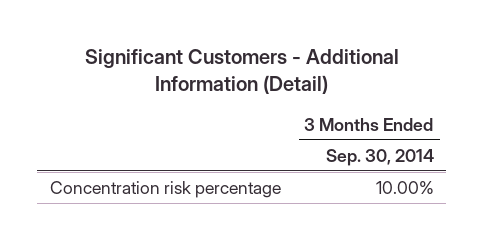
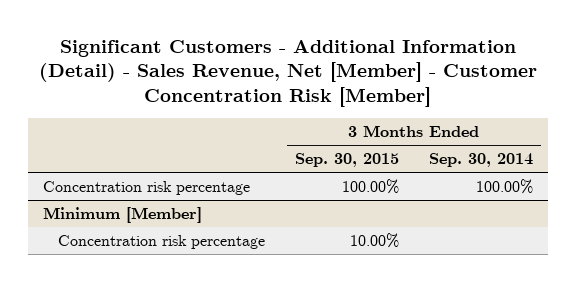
[84,49,399,95] Significant Customers - Additional Information (Detail) -> [39,39,538,108] Significant Customers - Additional Information (Detail) - Sales Revenue, Net [Member] - Customer Concentration Risk [Member]
none -> [294,153,399,168] Sep. 30, 2015
[375,180,434,194] 10.00% -> [476,179,534,195] 100.00%
none -> [43,207,203,224] Minimum [Member]
none -> [57,235,265,250] Concentration risk percentage

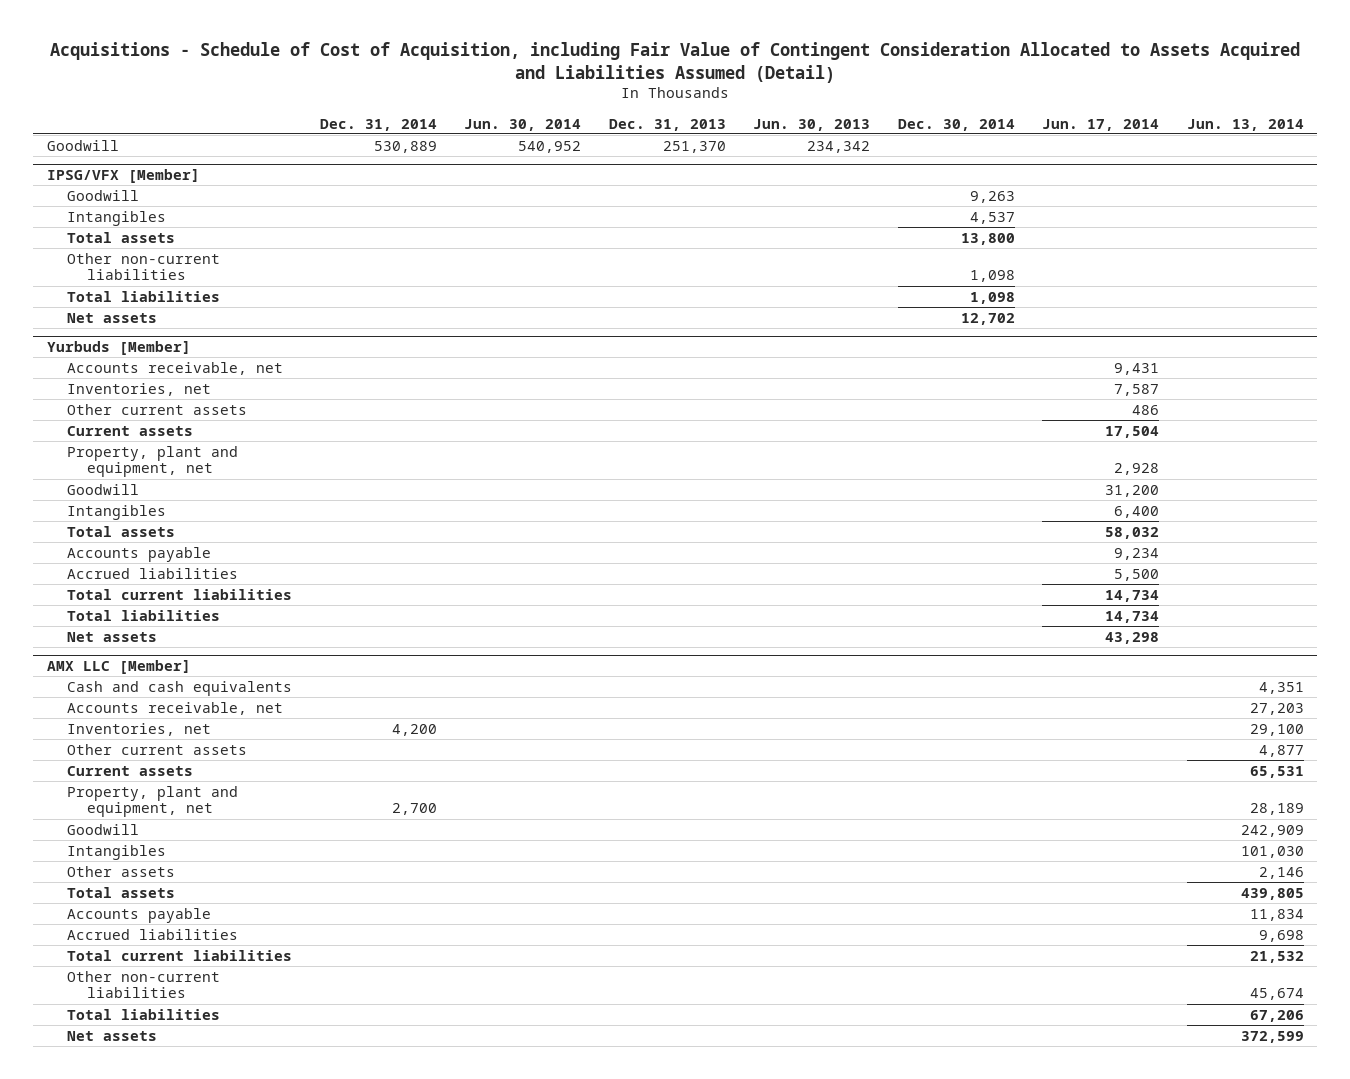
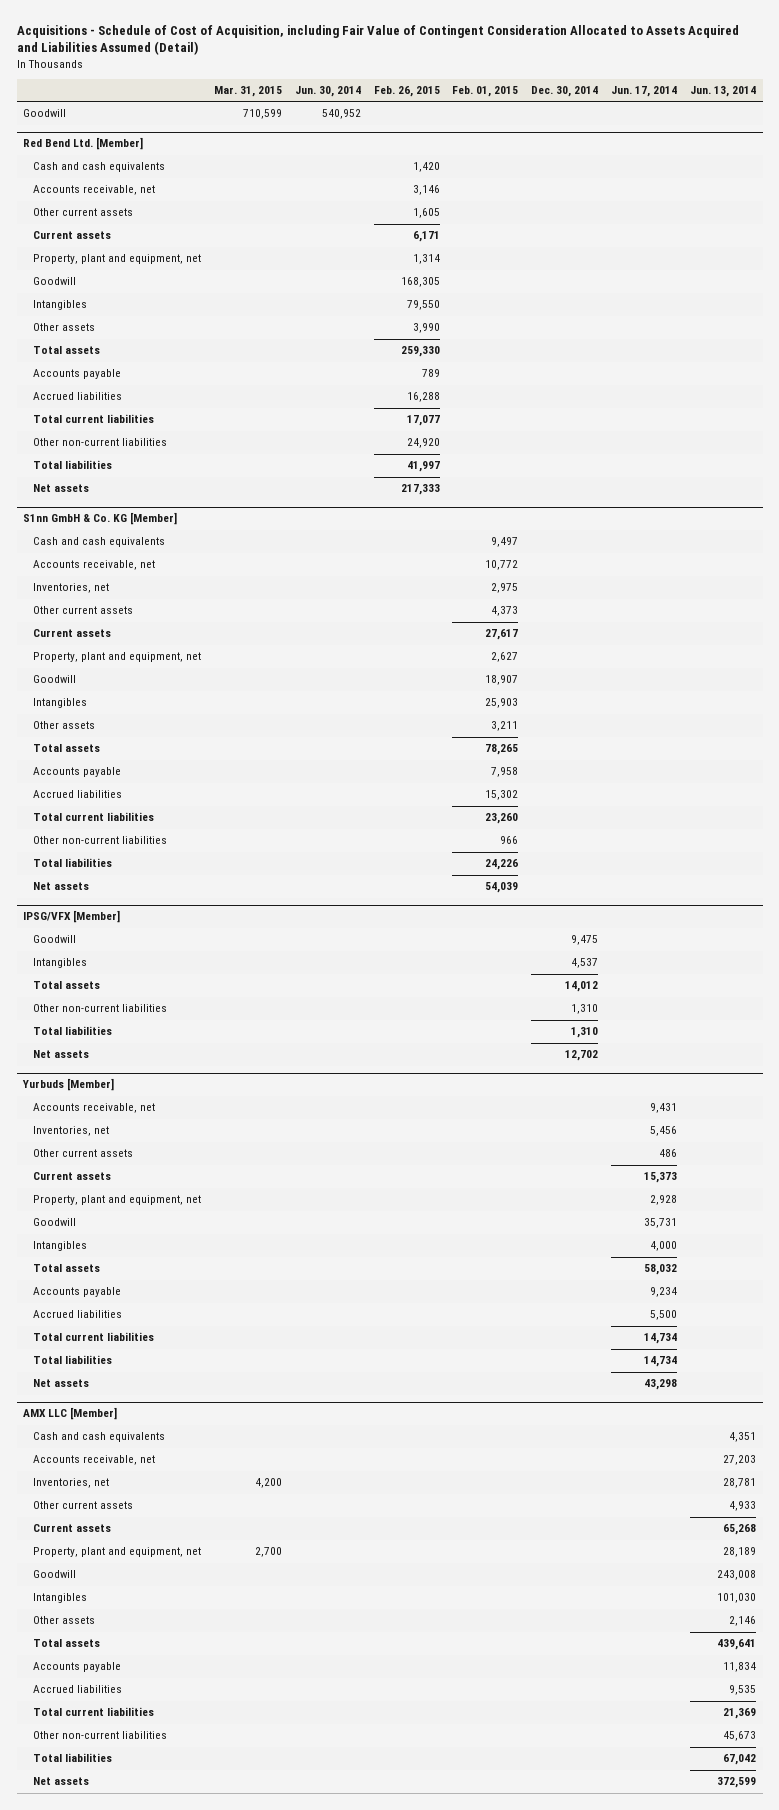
[319,118,437,131] Dec. 31, 2014 -> none
[608,118,726,131] Dec. 31, 2013 -> none
[753,118,871,131] Jun. 30, 2013 -> none
none -> [213,86,282,98] Mar. 31, 2015
none -> [373,86,440,98] Feb. 26, 2015
none -> [452,86,519,98] Feb. 01, 2015
none -> [23,137,144,151] Red Bend Ltd. [Member]
none -> [32,162,165,173] Cash and cash equivalents
none -> [32,185,155,196] Accounts receivable, net
none -> [32,208,133,217] Other current assets
none -> [32,231,111,240] Current assets
none -> [32,254,201,265] Property, plant and equipment, net
none -> [32,277,76,286] Goodwill
none -> [32,300,87,311] Intangibles
none -> [32,323,95,332] Other assets
none -> [32,346,100,355] Total assets
none -> [32,369,121,380] Accounts payable
none -> [32,392,122,401] Accrued liabilities
none -> [32,414,154,424] Total current liabilities
none -> [32,438,167,447] Other non-current liabilities
none -> [32,460,112,470] Total liabilities
none -> [32,484,89,493] Net assets
none -> [23,512,178,526] S1nn GmbH & Co. KG [Member]
none -> [32,537,165,548] Cash and cash equivalents
none -> [32,560,155,571] Accounts receivable, net
none -> [32,583,109,594] Inventories, net
none -> [32,606,133,615] Other current assets
none -> [32,629,111,638] Current assets
none -> [32,652,201,663] Property, plant and equipment, net
none -> [32,675,76,684] Goodwill
none -> [32,698,87,709] Intangibles
none -> [32,721,95,730] Other assets
none -> [32,744,100,753] Total assets
none -> [32,767,121,778] Accounts payable
none -> [32,790,122,799] Accrued liabilities
none -> [32,812,154,822] Total current liabilities
none -> [32,836,167,845] Other non-current liabilities
none -> [32,858,112,868] Total liabilities
none -> [32,882,89,891] Net assets
[969,190,1015,203] 9,263 -> [571,935,599,946] 9,475
[960,232,1015,245] 13,800 -> [565,981,599,993] 14,012
[969,270,1015,283] 1,098 -> [571,1004,599,1015] 1,310
[969,291,1015,304] 1,098 -> [571,1027,599,1039] 1,310
[1114,383,1160,396] 7,587 -> [650,1126,678,1137] 5,456
[1105,425,1160,438] 17,504 -> [644,1172,678,1184] 15,373
[1105,484,1160,497] 31,200 -> [644,1218,678,1229] 35,731
[1114,505,1160,518] 6,400 -> [650,1241,678,1252] 4,000
[1249,723,1304,736] 29,100 -> [723,1478,757,1489] 28,781
[1258,744,1304,757] 4,877 -> [729,1501,757,1512] 4,933
[1249,765,1304,778] 65,531 -> [723,1524,757,1536] 65,268
[1240,824,1304,837] 242,909 -> [717,1570,757,1581] 243,008
[1240,887,1304,900] 439,805 -> [717,1639,757,1651] 439,641
[1258,929,1304,942] 9,698 -> [729,1685,757,1696] 9,535
[1249,950,1304,963] 21,532 -> [723,1708,757,1720] 21,369
[1249,988,1304,1001] 45,674 -> [723,1731,757,1742] 45,673
[1249,1009,1304,1022] 67,206 -> [723,1754,757,1766] 67,042

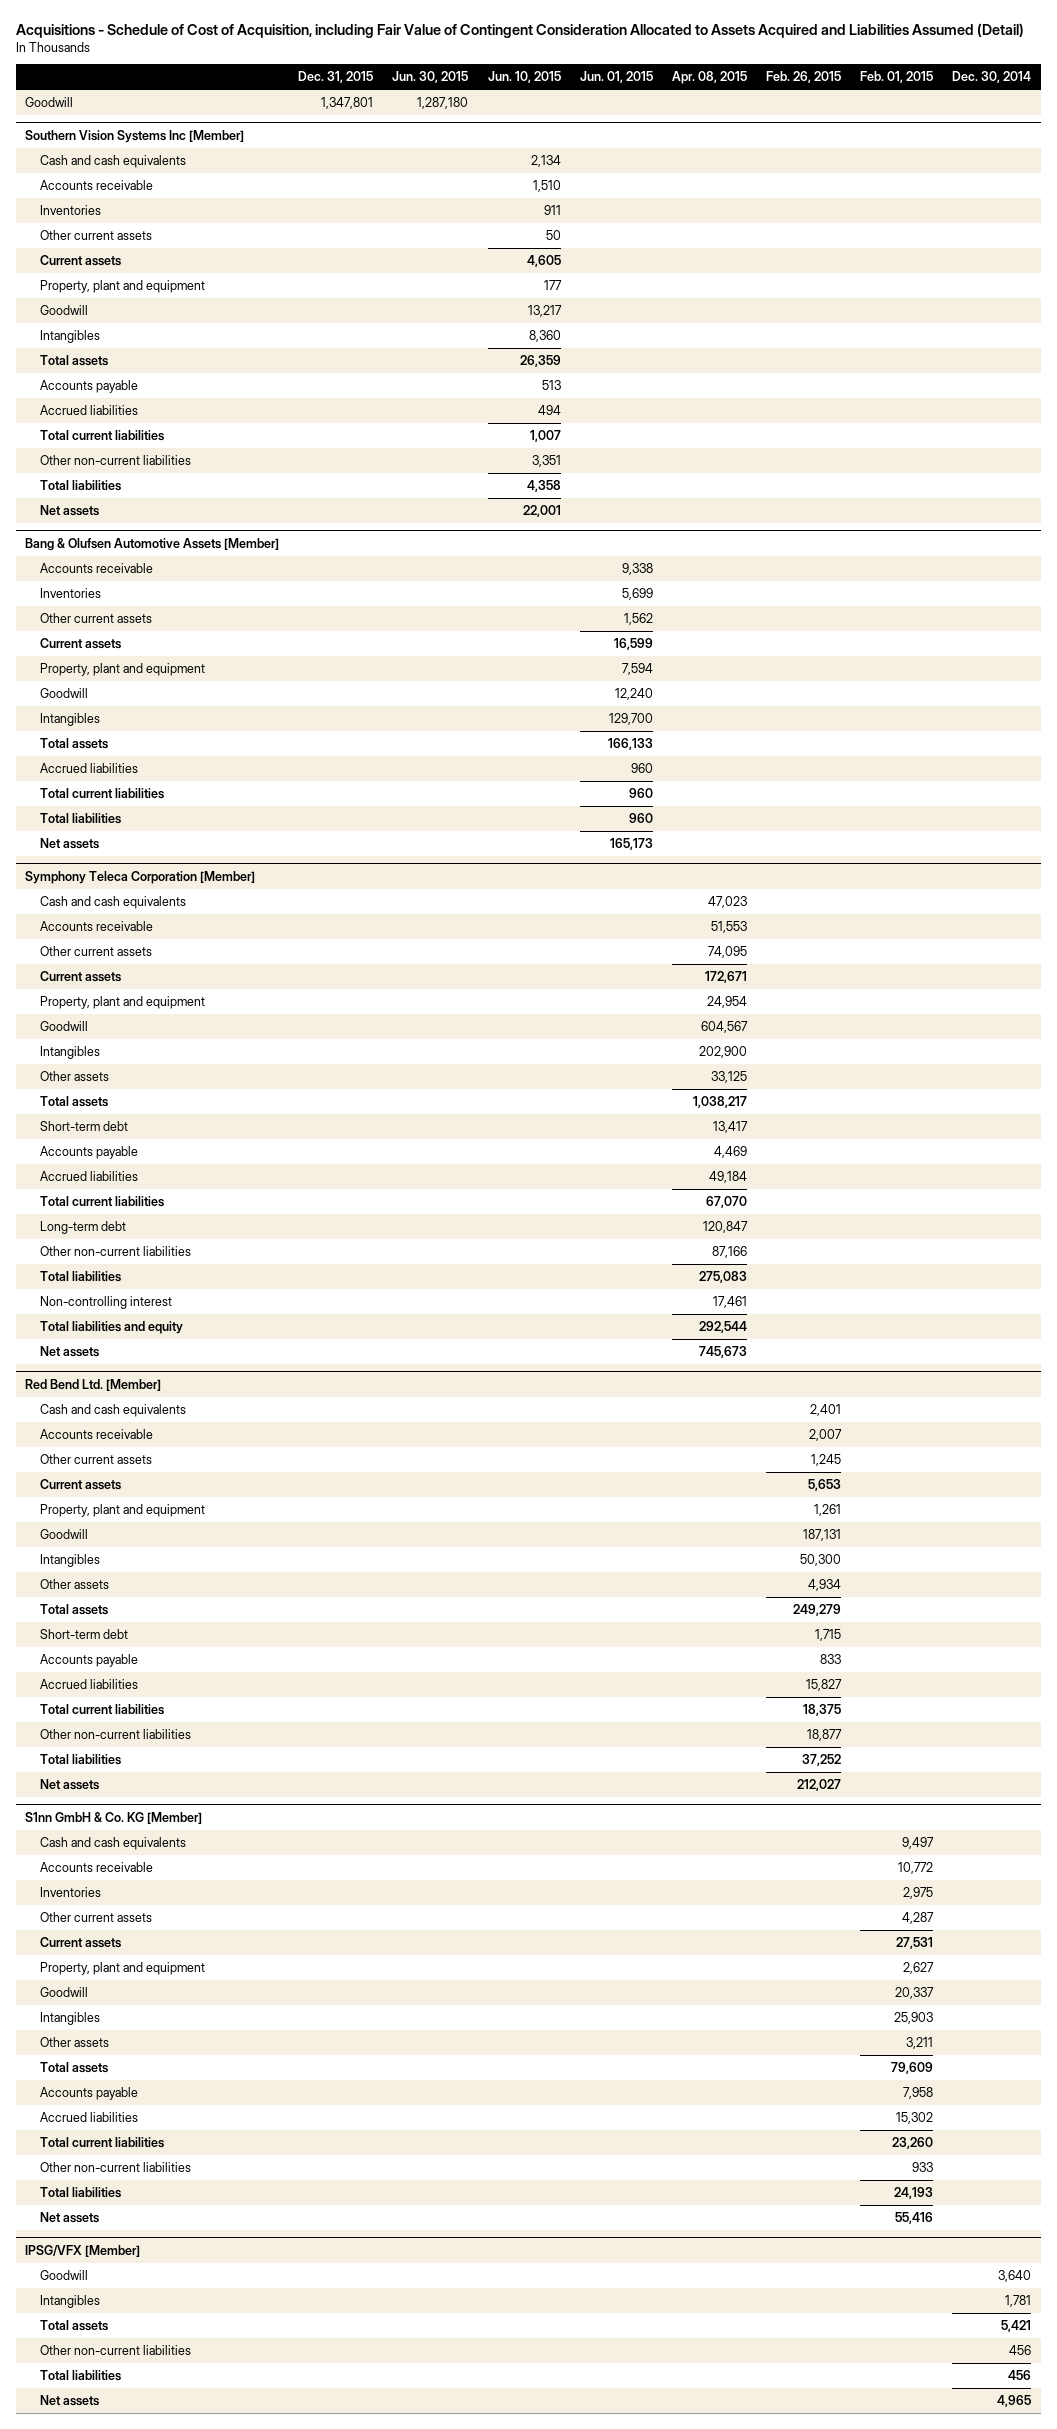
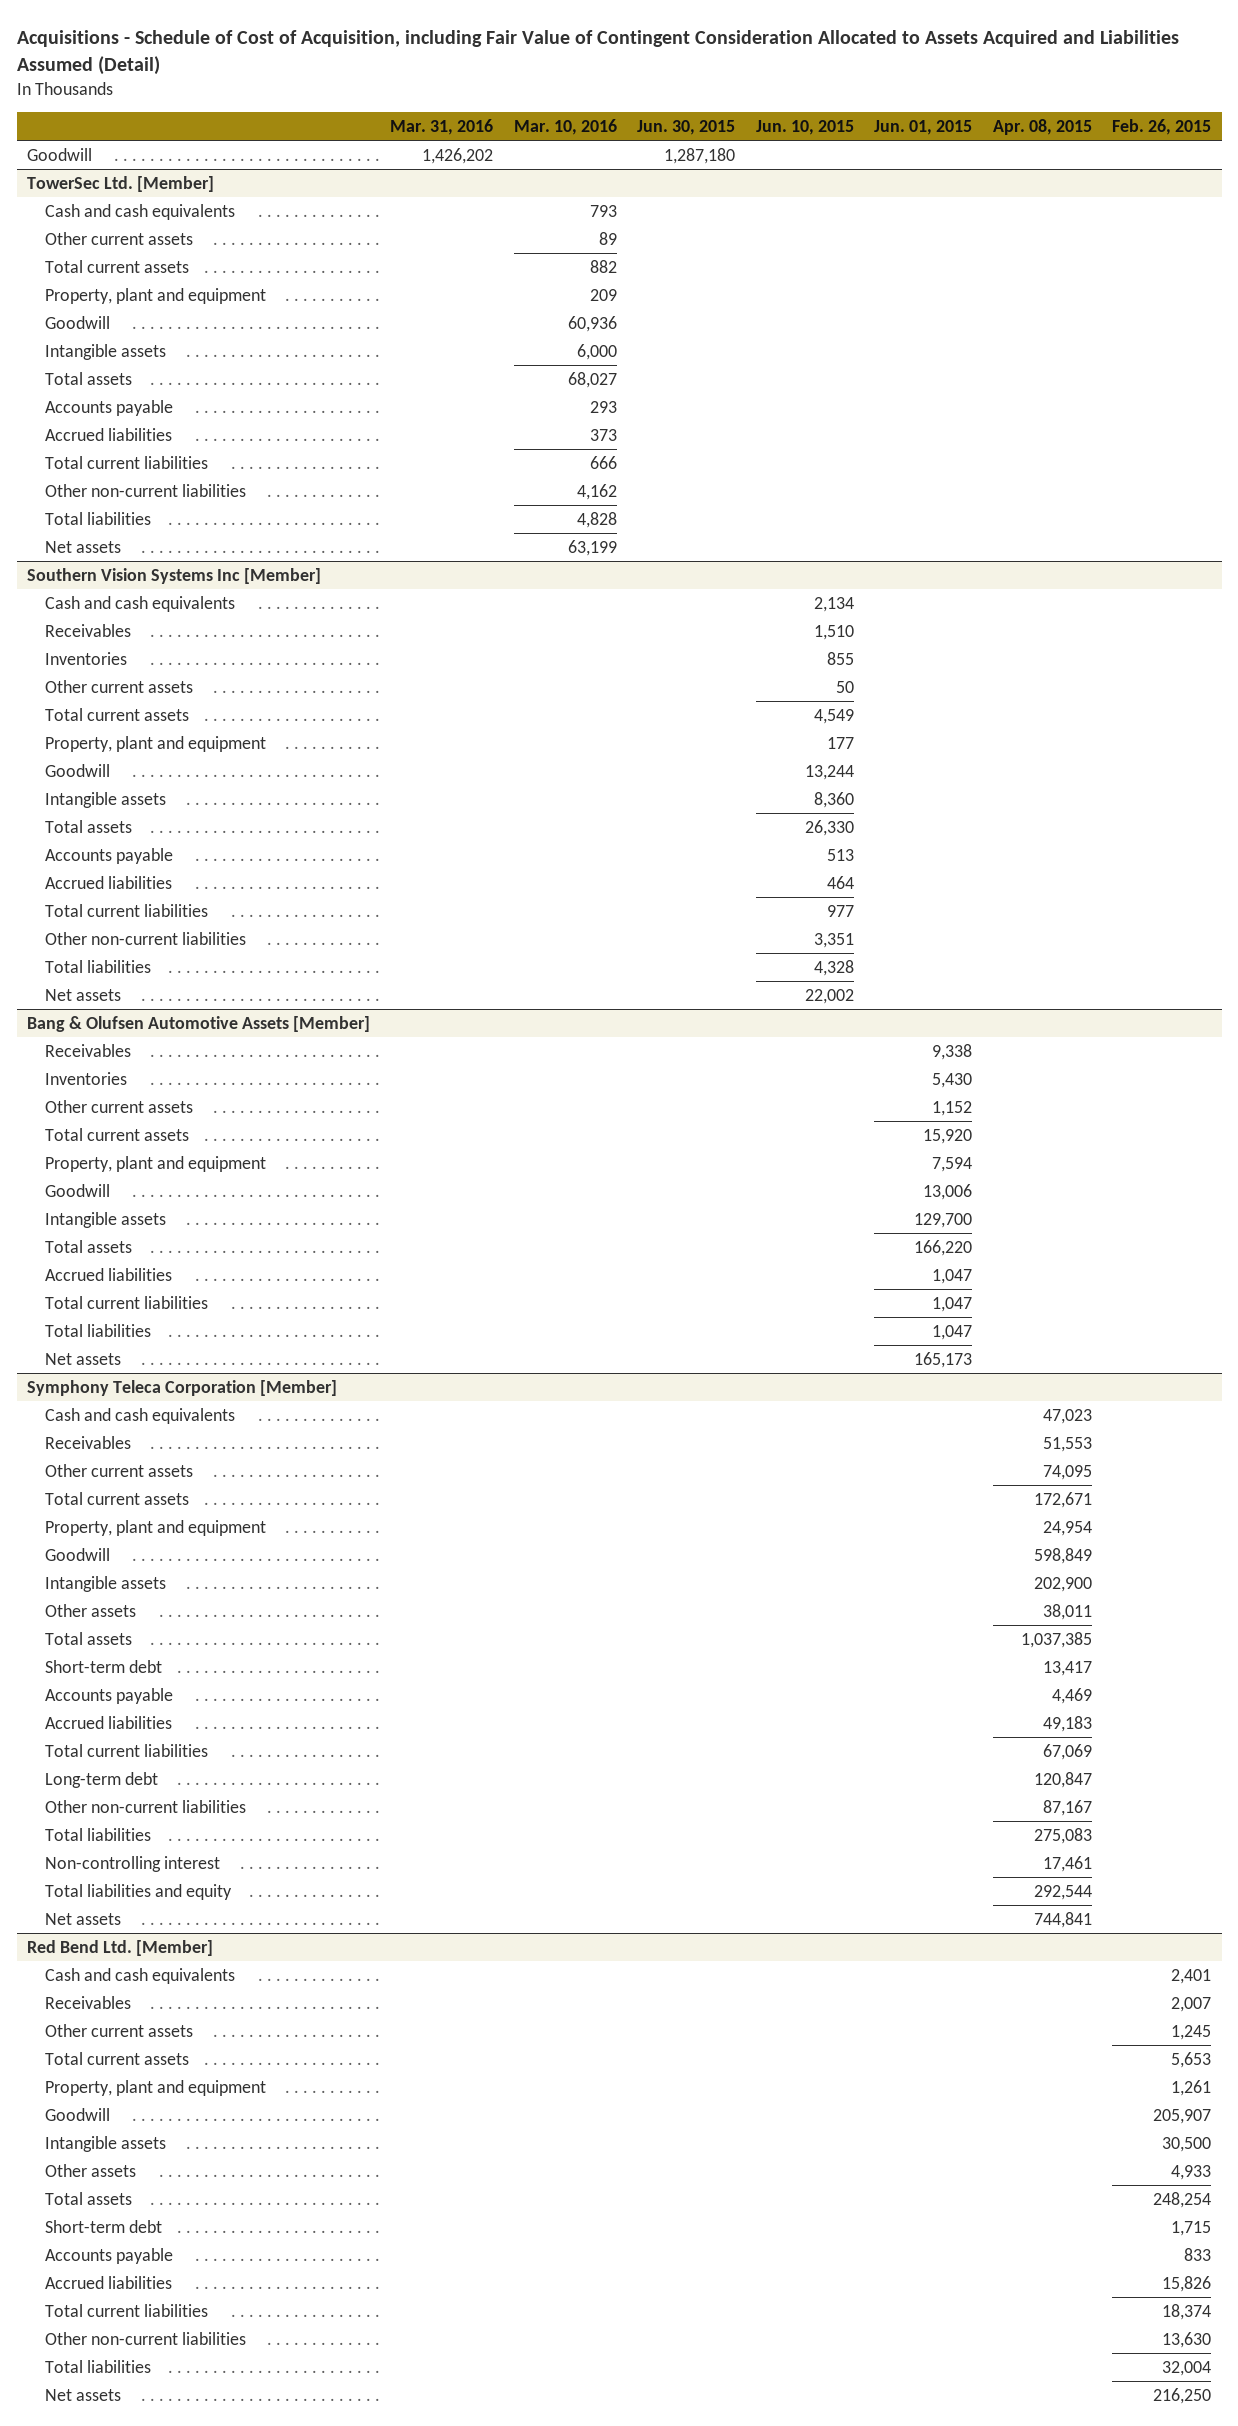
[298,71,374,84] Dec. 31, 2015 -> none
[860,71,934,84] Feb. 01, 2015 -> none
[952,71,1032,84] Dec. 30, 2014 -> none
none -> [390,118,494,135] Mar. 31, 2016
none -> [513,118,617,135] Mar. 10, 2016
none -> [26,175,214,192] TowerSec Ltd. [Member]
none -> [45,203,236,220] Cash and cash equivalents
none -> [45,231,194,245] Other current assets
none -> [45,259,190,273] Total current assets
none -> [45,287,267,304] Property, plant and equipment
none -> [45,315,111,329] Goodwill
none -> [45,343,167,360] Intangible assets
none -> [45,371,133,385] Total assets
none -> [45,399,174,416] Accounts payable
none -> [45,427,173,441] Accrued liabilities
none -> [45,455,209,469] Total current liabilities
none -> [45,483,247,497] Other non-current liabilities
none -> [45,511,152,525] Total liabilities
none -> [45,540,122,553] Net assets
[40,180,154,191] Accounts receivable -> [45,623,132,637] Receivables
[543,205,561,216] 911 -> [826,651,854,665] 855
[40,255,122,267] Current assets -> [45,707,190,721] Total current assets
[526,255,561,268] 4,605 -> [813,708,854,724] 4,549
[527,305,562,318] 13,217 -> [804,764,854,780] 13,244
[40,330,101,344] Intangibles -> [45,791,167,808] Intangible assets
[519,355,561,368] 26,359 -> [804,819,854,836] 26,330
[537,405,561,416] 494 -> [826,875,854,889] 464
[529,430,561,443] 1,007 -> [826,904,854,917] 977
[526,480,561,493] 4,358 -> [813,959,854,976] 4,328
[522,505,561,518] 22,001 -> [804,988,854,1004] 22,002
[40,563,154,574] Accounts receivable -> [45,1043,132,1057] Receivables
[621,588,653,601] 5,699 -> [932,1072,973,1088] 5,430
[623,613,653,626] 1,562 -> [932,1100,973,1116] 1,152
[40,638,122,650] Current assets -> [45,1127,190,1141] Total current assets
[613,638,653,651] 16,599 -> [923,1128,973,1144] 15,920
[614,688,653,701] 12,240 -> [923,1183,973,1200] 13,006
[40,713,101,727] Intangibles -> [45,1211,167,1228] Intangible assets
[607,738,653,751] 166,133 -> [914,1239,973,1256] 166,220
[630,763,653,774] 960 -> [932,1268,973,1284] 1,047
[628,788,653,799] 960 -> [932,1296,973,1312] 1,047
[628,813,653,824] 960 -> [932,1324,973,1340] 1,047
[40,921,154,932] Accounts receivable -> [45,1435,132,1449] Receivables
[40,971,122,983] Current assets -> [45,1491,190,1505] Total current assets
[700,1021,748,1034] 604,567 -> [1033,1547,1092,1564] 598,849
[40,1046,101,1060] Intangibles -> [45,1575,167,1592] Intangible assets
[710,1071,747,1084] 33,125 -> [1042,1603,1092,1620] 38,011
[692,1096,747,1109] 1,038,217 -> [1020,1631,1092,1648] 1,037,385
[708,1171,747,1184] 49,184 -> [1042,1715,1092,1732] 49,183
[705,1196,747,1209] 67,070 -> [1042,1743,1092,1760] 67,069
[711,1246,747,1259] 87,166 -> [1042,1799,1092,1816] 87,167
[698,1346,747,1359] 745,673 -> [1033,1911,1092,1928] 744,841
[40,1429,154,1440] Accounts receivable -> [45,1995,132,2009] Receivables
[40,1479,122,1491] Current assets -> [45,2051,190,2065] Total current assets
[40,1554,101,1568] Intangibles -> none
[803,1529,842,1542] 187,131 -> [1153,2108,1212,2124] 205,907
none -> [45,2135,167,2152] Intangible assets
[808,1579,842,1592] 4,934 -> [1171,2164,1212,2180] 4,933
[793,1604,842,1617] 249,279 -> [1153,2191,1212,2208] 248,254
[25,1812,203,1825] S1nn GmbH & Co. KG [Member] -> none
[40,1837,187,1851] Cash and cash equivalents -> none
[40,1862,154,1873] Accounts receivable -> none
[40,1887,102,1898] Inventories -> none
[40,1912,153,1923] Other current assets -> none
[40,1937,122,1949] Current assets -> none
[40,1962,206,1976] Property, plant and equipment -> none
[40,1987,89,1998] Goodwill -> none
[40,2012,101,2026] Intangibles -> none
[40,2037,110,2048] Other assets -> none
[40,2062,109,2074] Total assets -> none
[40,2087,139,2101] Accounts payable -> none
[40,2112,139,2123] Accrued liabilities -> none
[40,2137,165,2149] Total current liabilities -> none
[40,2162,192,2173] Other non-current liabilities -> none
[40,2187,122,2199] Total liabilities -> none
[40,2212,100,2224] Net assets -> none
[25,2245,141,2258] IPSG/VFX [Member] -> none
[40,2270,89,2281] Goodwill -> none
[40,2295,101,2309] Intangibles -> none
[40,2320,109,2332] Total assets -> none
[40,2345,192,2356] Other non-current liabilities -> none
[40,2370,122,2382] Total liabilities -> none
[40,2395,100,2407] Net assets -> none
[806,1679,843,1692] 15,827 -> [1162,2275,1212,2292] 15,826
[803,1704,842,1717] 18,375 -> [1162,2303,1212,2320] 18,374
[807,1729,843,1742] 18,877 -> [1162,2331,1212,2348] 13,630
[802,1754,842,1767] 37,252 -> [1162,2360,1212,2376] 32,004
[797,1779,842,1792] 212,027 -> [1153,2387,1212,2404] 216,250

